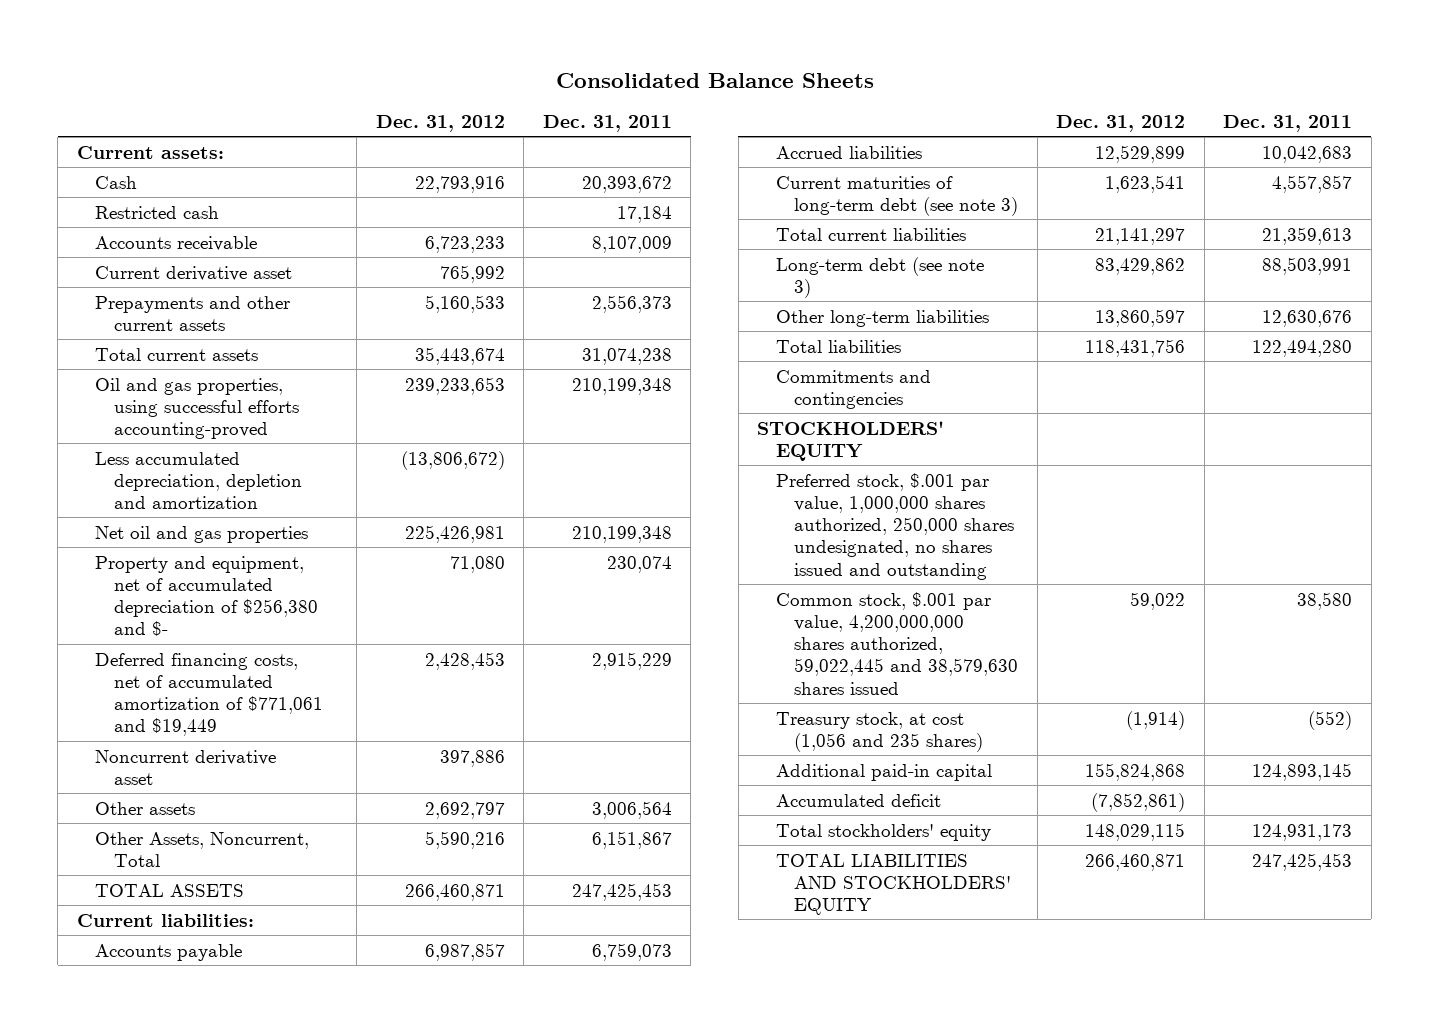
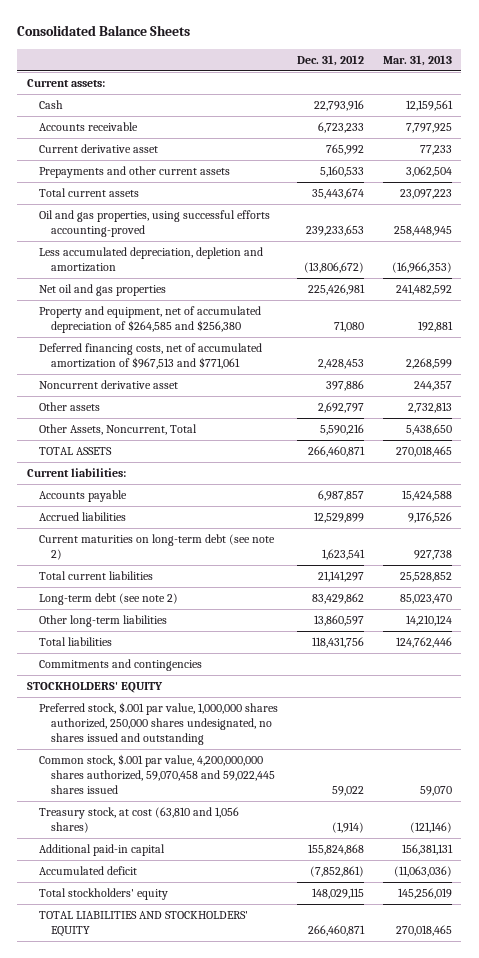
[542,115,672,133] Dec. 31, 2011 -> none
none -> [382,54,452,66] Mar. 31, 2013
[95,205,220,219] Restricted cash -> none
[95,555,318,637] Property and equipment, net of accumulated depreciation of $256,380 and $- -> [38,306,261,333] Property and equipment, net of accumulated depreciation of $264,585 and $256,380
[95,652,323,737] Deferred financing costs, net of accumulated amortization of $771,061 and $19,449 -> [38,343,262,369] Deferred financing costs, net of accumulated amortization of $967,513 and $771,061
[775,175,1019,216] Current maturities of long-term debt (see note 3) -> [38,534,275,560] Current maturities on long-term debt (see note 2)
[775,256,984,298] Long-term debt (see note 3) -> [38,593,178,606] Long-term debt (see note 2)
[775,591,1019,695] Common stock, $.001 par value, 4,200,000,000 shares authorized, 59,022,445 and 38,579,630 shares issued -> [38,754,275,794] Common stock, $.001 par value, 4,200,000,000 shares authorized, 59,070,458 and 59,022,445 shares issued
[775,711,984,752] Treasury stock, at cost (1,056 and 235 shares) -> [38,807,239,833] Treasury stock, at cost (63,810 and 1,056 shares)

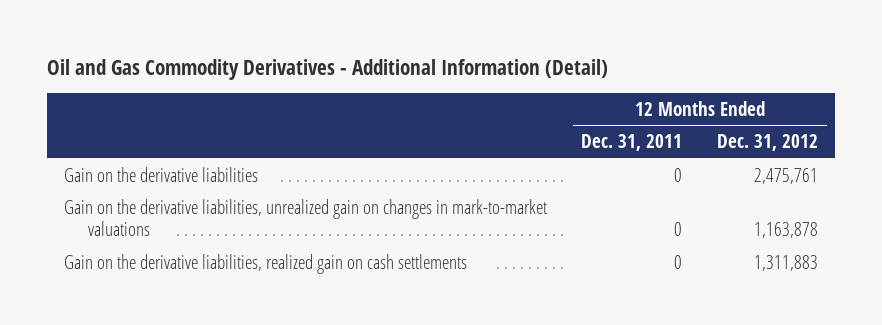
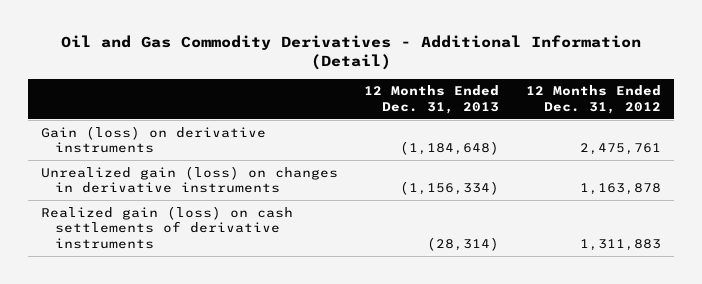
[581,134,683,152] Dec. 31, 2011 -> none
none -> [364,85,500,114] 12 Months Ended Dec. 31, 2013
[63,166,258,182] Gain on the derivative liabilities -> [40,125,266,154] Gain (loss) on derivative instruments
[63,198,547,236] Gain on the derivative liabilities, unrealized gain on changes in mark-to-market valuations -> [40,165,338,194] Unrealized gain (loss) on changes in derivative instruments
[63,253,467,274] Gain on the derivative liabilities, realized gain on cash settlements -> [40,205,293,249] Realized gain (loss) on cash settlements of derivative instruments

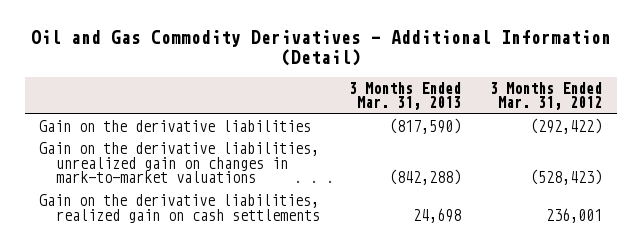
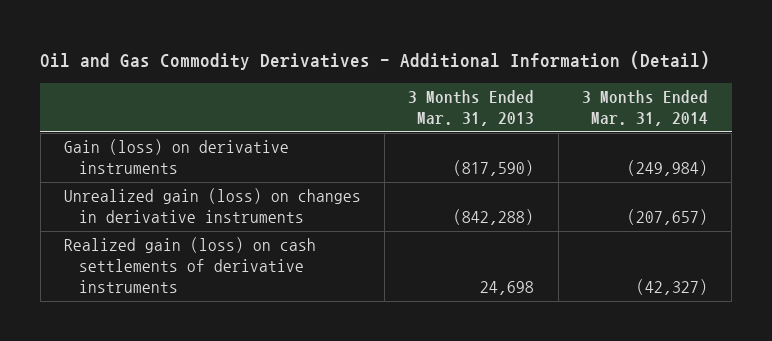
[490,81,603,111] 3 Months Ended Mar. 31, 2012 -> none
none -> [581,90,708,126] 3 Months Ended Mar. 31, 2014
[39,119,312,132] Gain on the derivative liabilities -> [63,139,289,175] Gain (loss) on derivative instruments
[39,141,320,184] Gain on the derivative liabilities, unrealized gain on changes in mark-to-market valuations -> [63,188,361,224] Unrealized gain (loss) on changes in derivative instruments
[39,193,320,223] Gain on the derivative liabilities, realized gain on cash settlements -> [63,237,316,294] Realized gain (loss) on cash settlements of derivative instruments

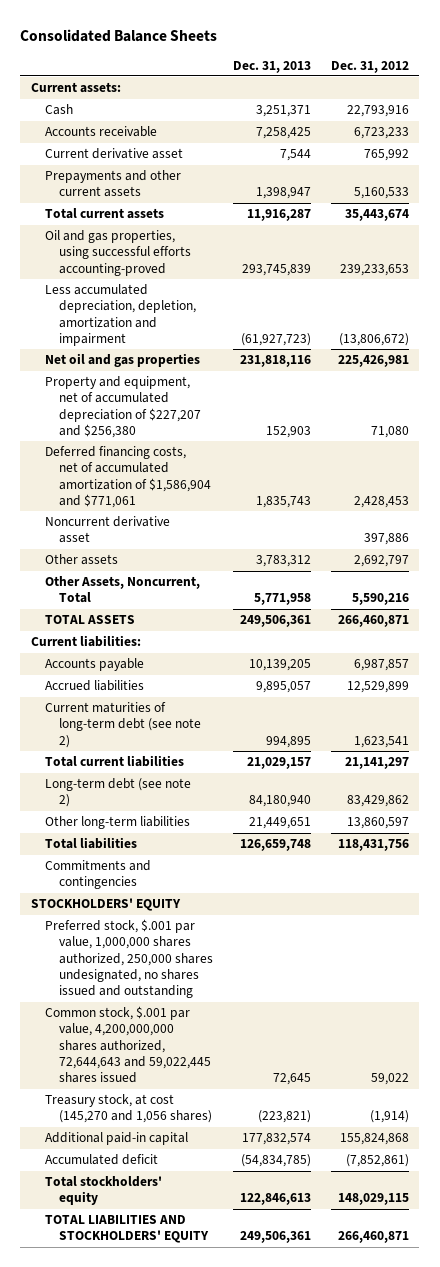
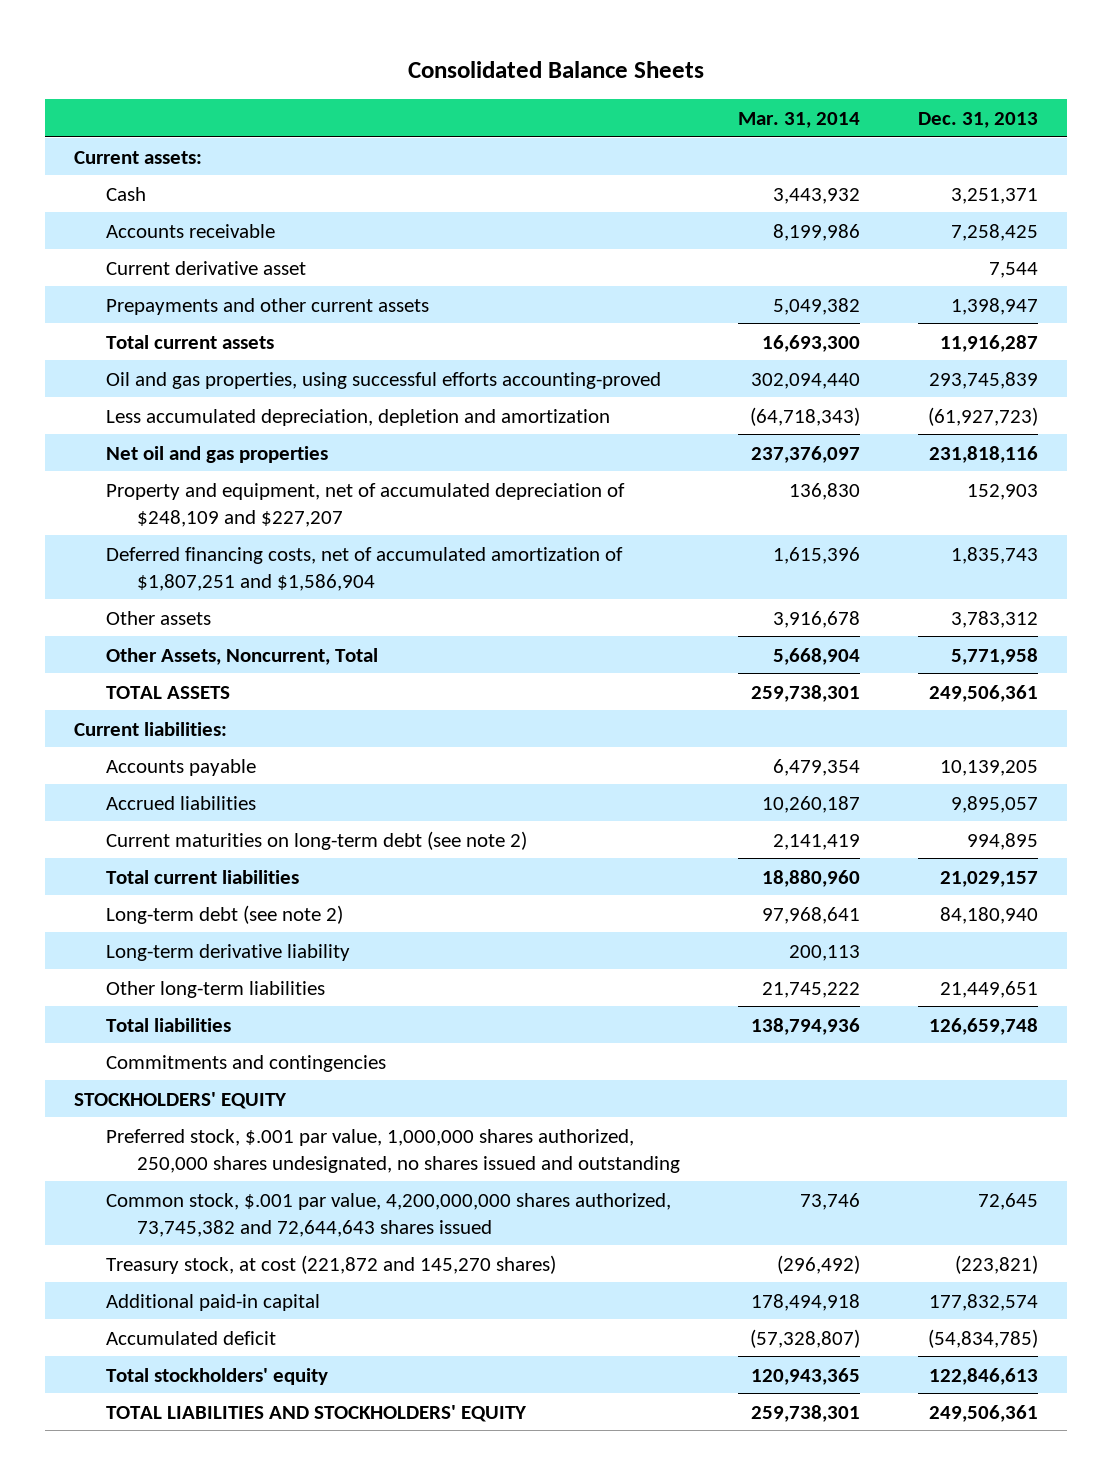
[331,60,410,73] Dec. 31, 2012 -> none
none -> [738,111,861,128] Mar. 31, 2014
[44,284,196,346] Less accumulated depreciation, depletion, amortization and impairment -> [105,408,610,426] Less accumulated depreciation, depletion and amortization
[44,516,170,544] Noncurrent derivative asset -> none
[44,376,201,438] Property and equipment, net of accumulated depreciation of $227,207 and $256,380 -> [105,482,625,527] Property and equipment, net of accumulated depreciation of $248,109 and $227,207
[44,446,211,508] Deferred financing costs, net of accumulated amortization of $1,586,904 and $771,061 -> [105,546,623,591] Deferred financing costs, net of accumulated amortization of $1,807,251 and $1,586,904
[44,702,201,748] Current maturities of long-term debt (see note 2) -> [105,830,527,850] Current maturities on long-term debt (see note 2)
none -> [105,943,350,961] Long-term derivative liability
[44,1006,211,1084] Common stock, $.001 par value, 4,200,000,000 shares authorized, 72,644,643 and 59,022,445 shares issued -> [105,1192,671,1237] Common stock, $.001 par value, 4,200,000,000 shares authorized, 73,745,382 and 72,644,643 shares issued
[44,1094,212,1124] Treasury stock, at cost (145,270 and 1,056 shares) -> [105,1254,556,1274] Treasury stock, at cost (221,872 and 145,270 shares)

